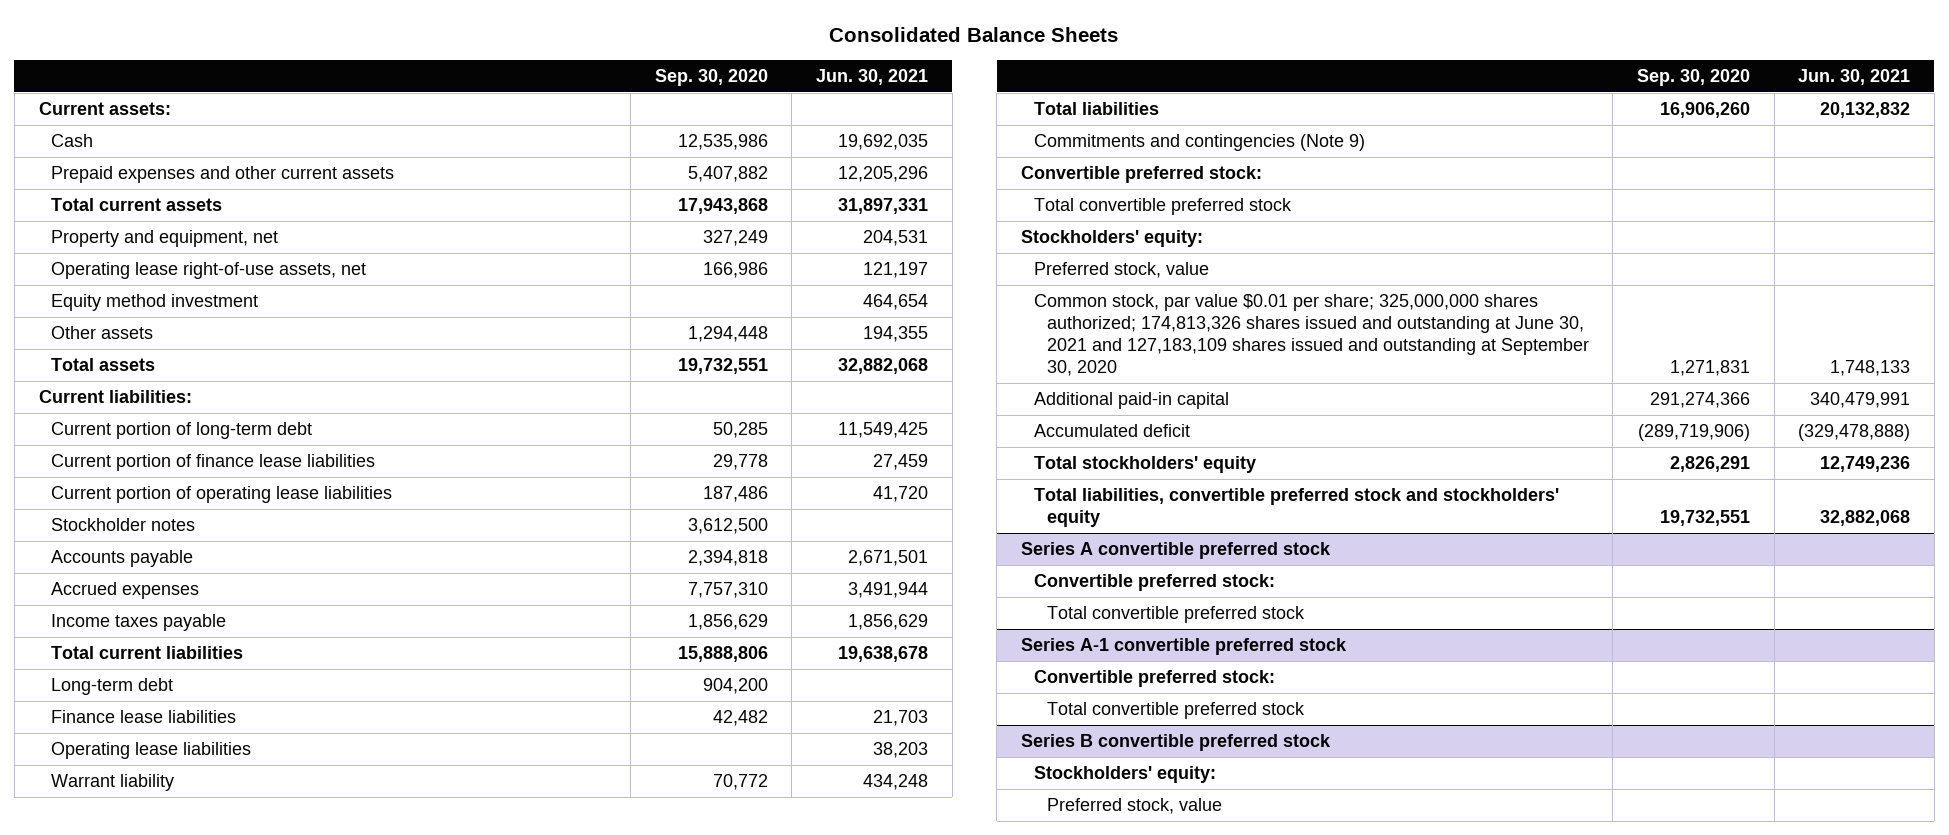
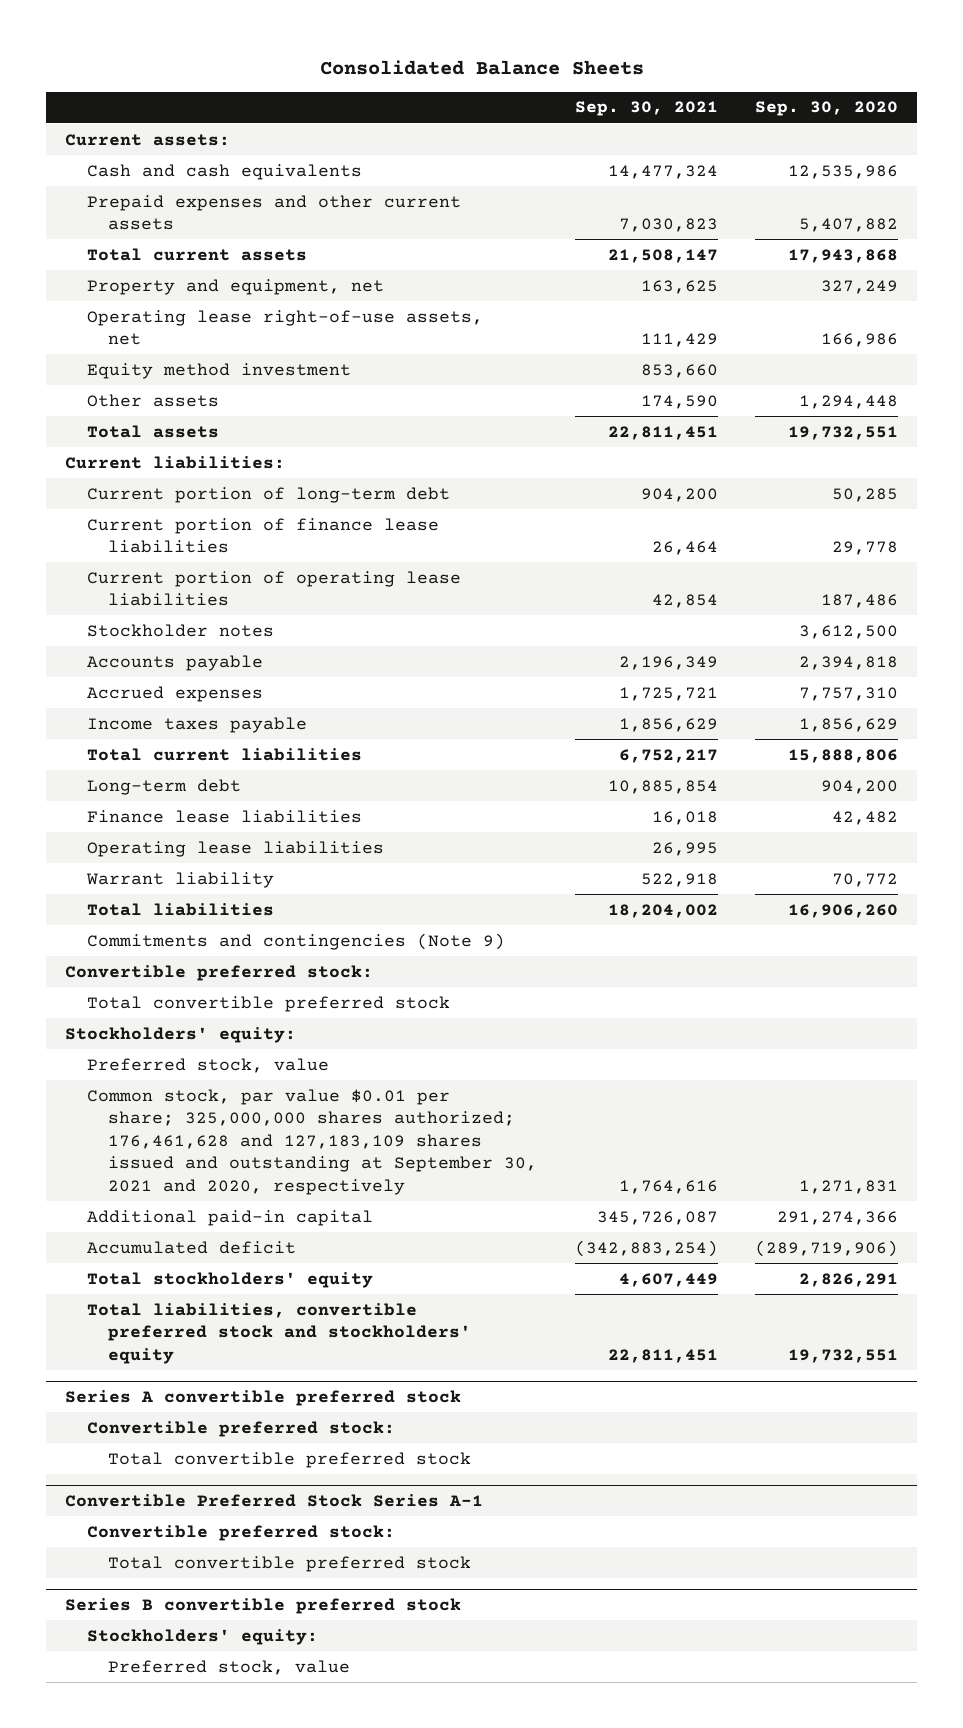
[815,69,928,86] Jun. 30, 2021 -> none
none -> [574,101,718,117] Sep. 30, 2021
[51,134,94,148] Cash -> [86,163,362,180] Cash and cash equivalents
[1033,294,1589,377] Common stock, par value $0.01 per share; 325,000,000 shares authorized; 174,813,326 shares issued and outstanding at June 30, 2021 and 127,183,109 shares issued and outstanding at September 30, 2020 -> [86,1088,538,1195] Common stock, par value $0.01 per share; 325,000,000 shares authorized; 176,461,628 and 127,183,109 shares issued and outstanding at September 30, 2021 and 2020, respectively
[1020,638,1347,656] Series A-1 convertible preferred stock -> [65,1493,484,1507] Convertible Preferred Stock Series A-1

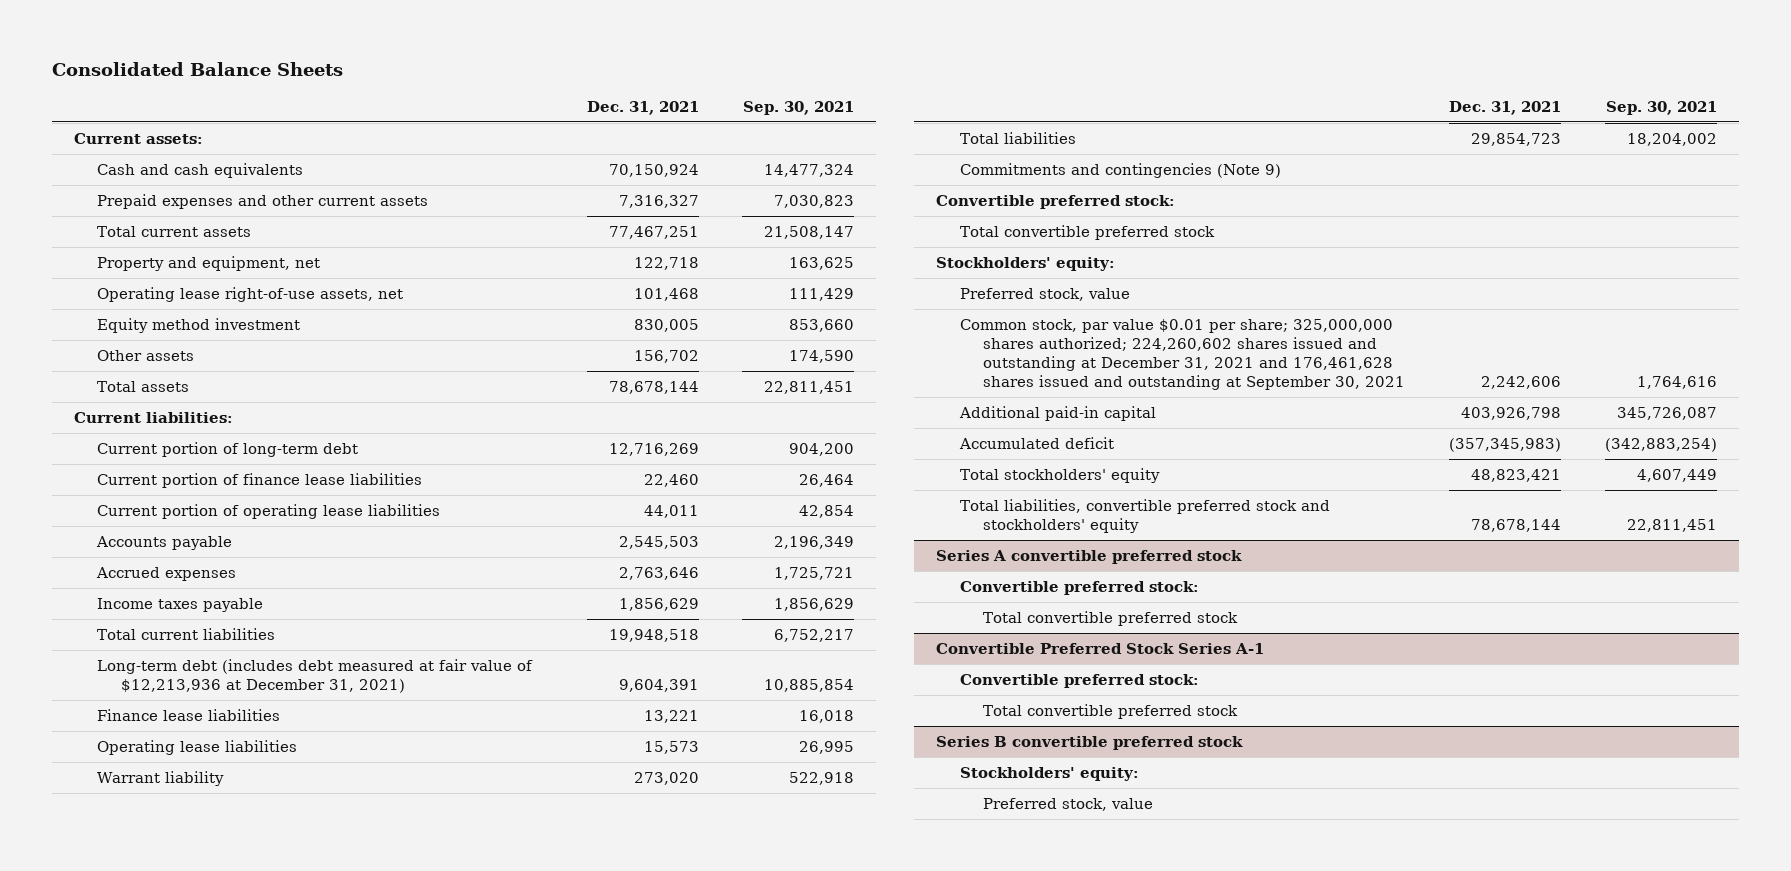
[755,101,899,117] Sep. 30, 2020 -> none
none -> [586,100,699,115] Dec. 31, 2021
[86,623,274,637] Stockholder notes -> none
[86,778,241,795] Long-term debt -> [97,659,534,694] Long-term debt (includes debt measured at fair value of $12,213,936 at December 31, 2021)
[86,1088,538,1195] Common stock, par value $0.01 per share; 325,000,000 shares authorized; 176,461,628 and 127,183,109 shares issued and outstanding at September 30, 2021 and 2020, respectively -> [959,319,1406,391] Common stock, par value $0.01 per share; 325,000,000 shares authorized; 224,260,602 shares issued and outstanding at December 31, 2021 and 176,461,628 shares issued and outstanding at September 30, 2021

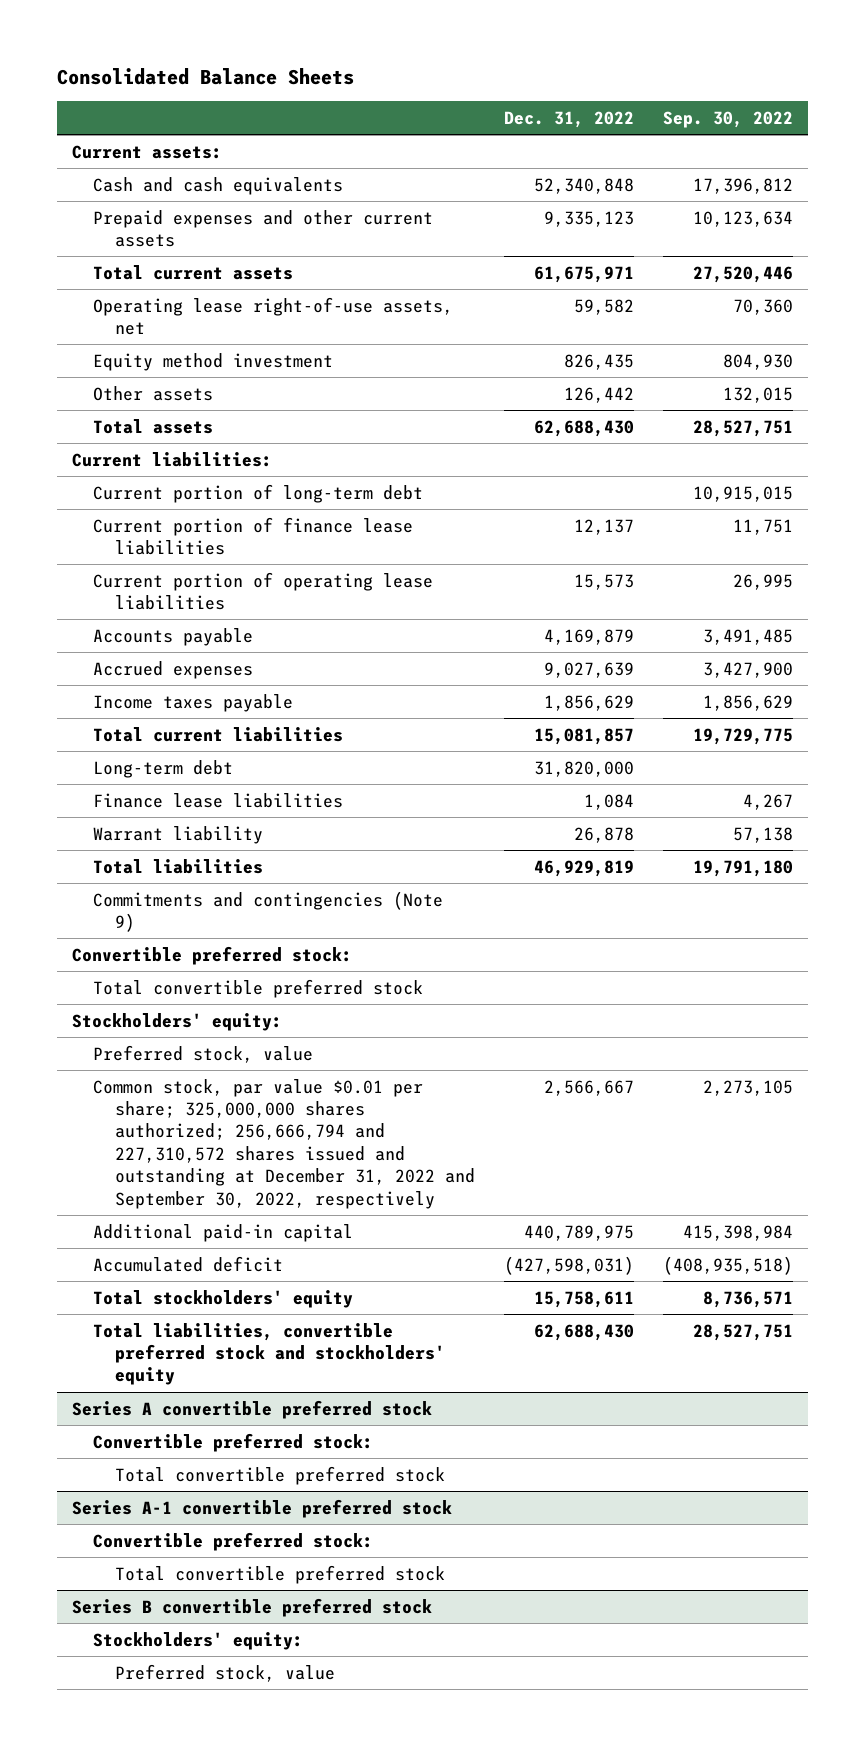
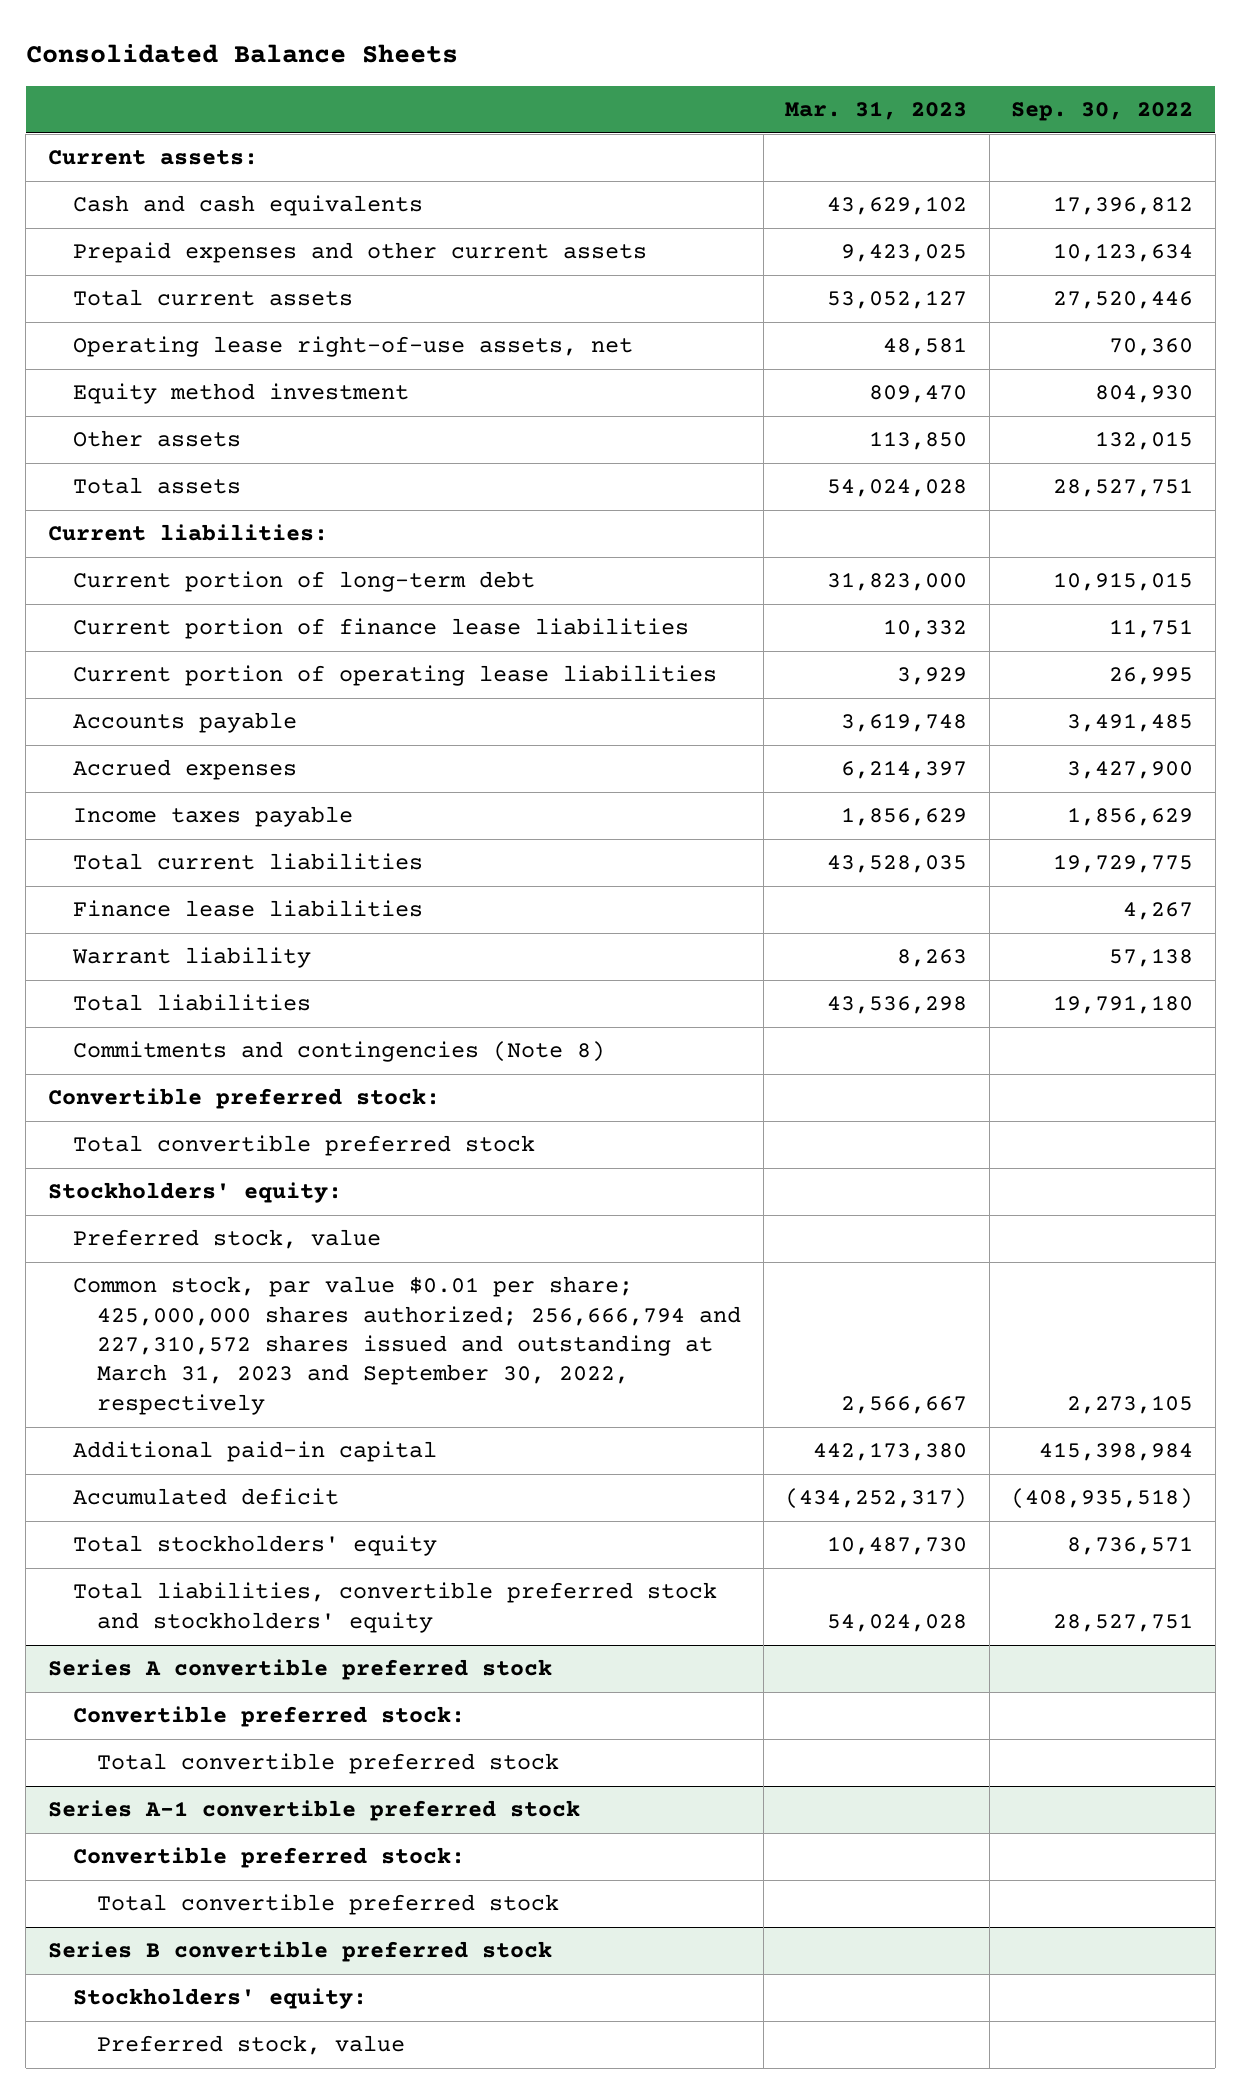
[503,110,634,128] Dec. 31, 2022 -> none
none -> [785,101,968,121] Mar. 31, 2023
[93,759,234,778] Long-term debt -> none
[93,890,444,932] Commitments and contingencies (Note 9) -> [72,1041,605,1063] Commitments and contingencies (Note 8)
[93,1078,475,1209] Common stock, par value $0.01 per share; 325,000,000 shares authorized; 256,666,794 and 227,310,572 shares issued and outstanding at December 31, 2022 and September 30, 2022, respectively -> [72,1276,742,1415] Common stock, par value $0.01 per share; 425,000,000 shares authorized; 256,666,794 and 227,310,572 shares issued and outstanding at March 31, 2023 and September 30, 2022, respectively

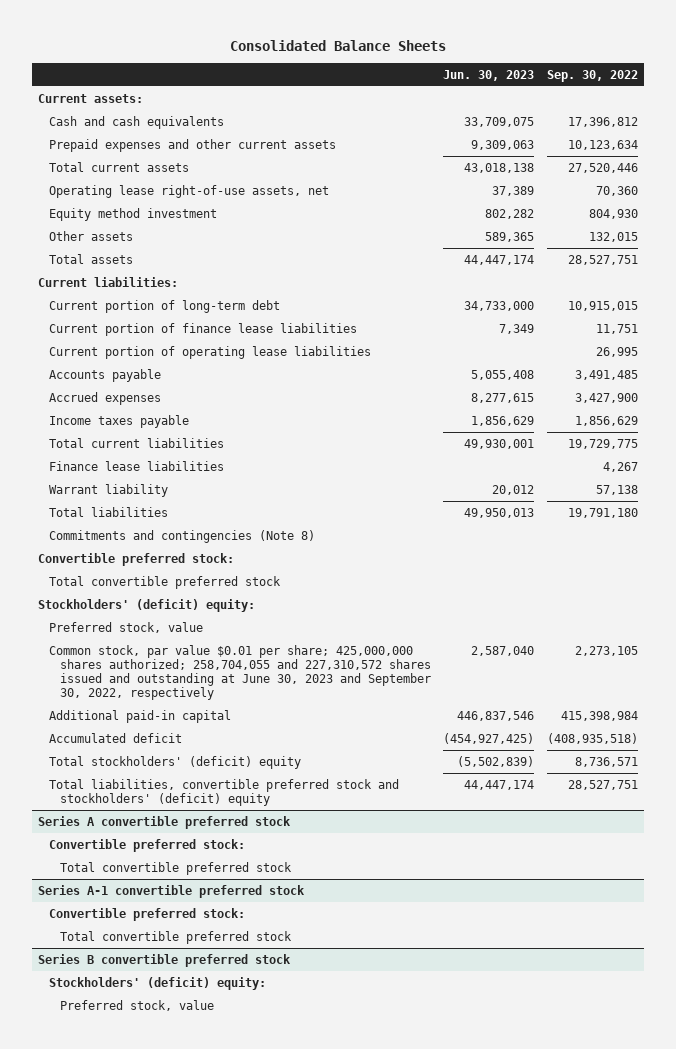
[785,101,968,121] Mar. 31, 2023 -> none
none -> [443,69,535,81] Jun. 30, 2023
[47,1182,342,1204] Stockholders' equity: -> [38,599,256,613] Stockholders' (deficit) equity:
[72,1276,742,1415] Common stock, par value $0.01 per share; 425,000,000 shares authorized; 256,666,794 and 227,310,572 shares issued and outstanding at March 31, 2023 and September 30, 2022, respectively -> [48,645,431,701] Common stock, par value $0.01 per share; 425,000,000 shares authorized; 258,704,055 and 227,310,572 shares issued and outstanding at June 30, 2023 and September 30, 2022, respectively
[72,1535,437,1557] Total stockholders' equity -> [48,756,301,770] Total stockholders' (deficit) equity
[72,1582,717,1633] Total liabilities, convertible preferred stock and stockholders' equity -> [48,779,399,807] Total liabilities, convertible preferred stock and stockholders' (deficit) equity
[72,1988,367,2010] Stockholders' equity: -> [48,977,266,991] Stockholders' (deficit) equity:

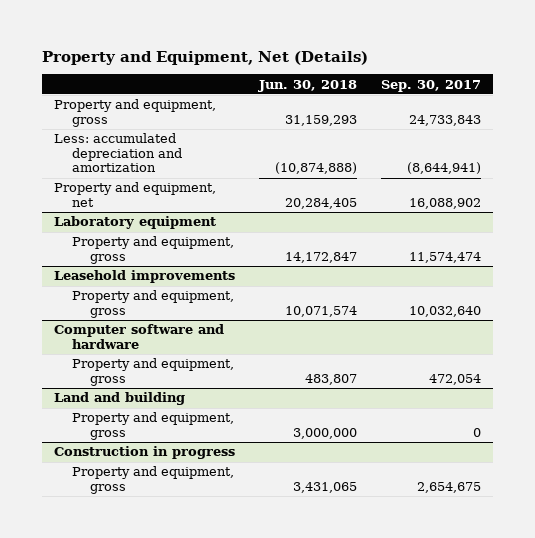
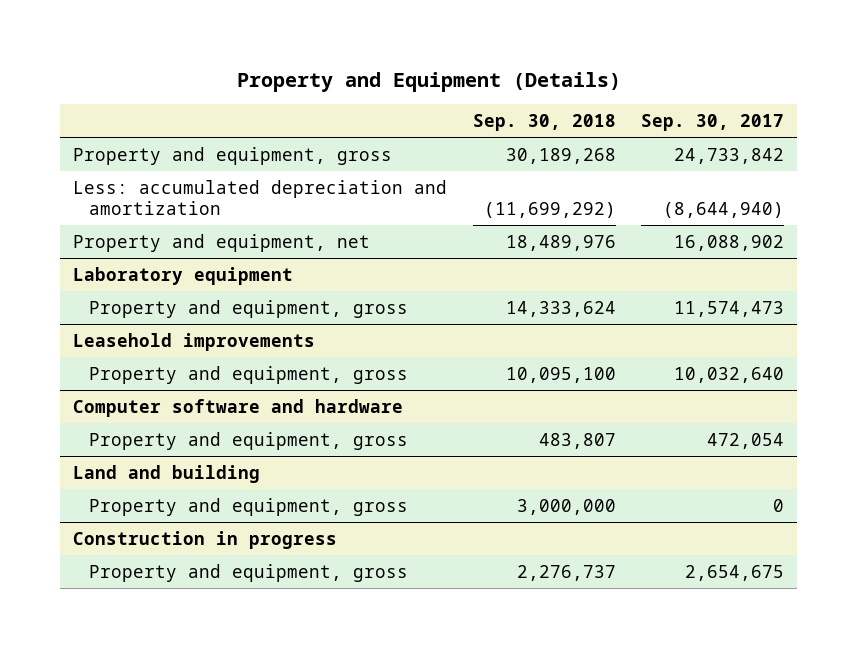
[42,50,369,65] Property and Equipment, Net (Details) -> [236,72,621,93] Property and Equipment (Details)
[258,79,358,92] Jun. 30, 2018 -> none
none -> [472,114,616,132] Sep. 30, 2018
[408,114,481,126] 24,733,843 -> [674,147,785,164] 24,733,842
[406,162,481,175] (8,644,941) -> [663,202,785,219] (8,644,940)
[408,251,481,263] 11,574,474 -> [674,300,785,317] 11,574,473

